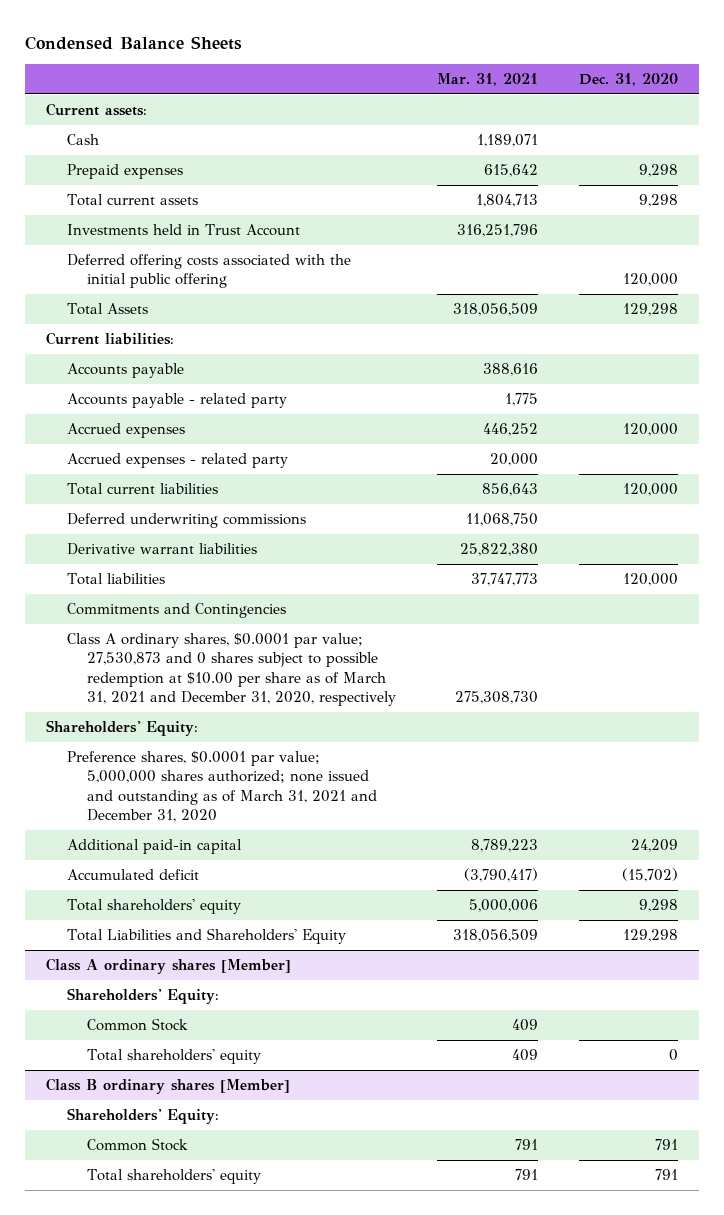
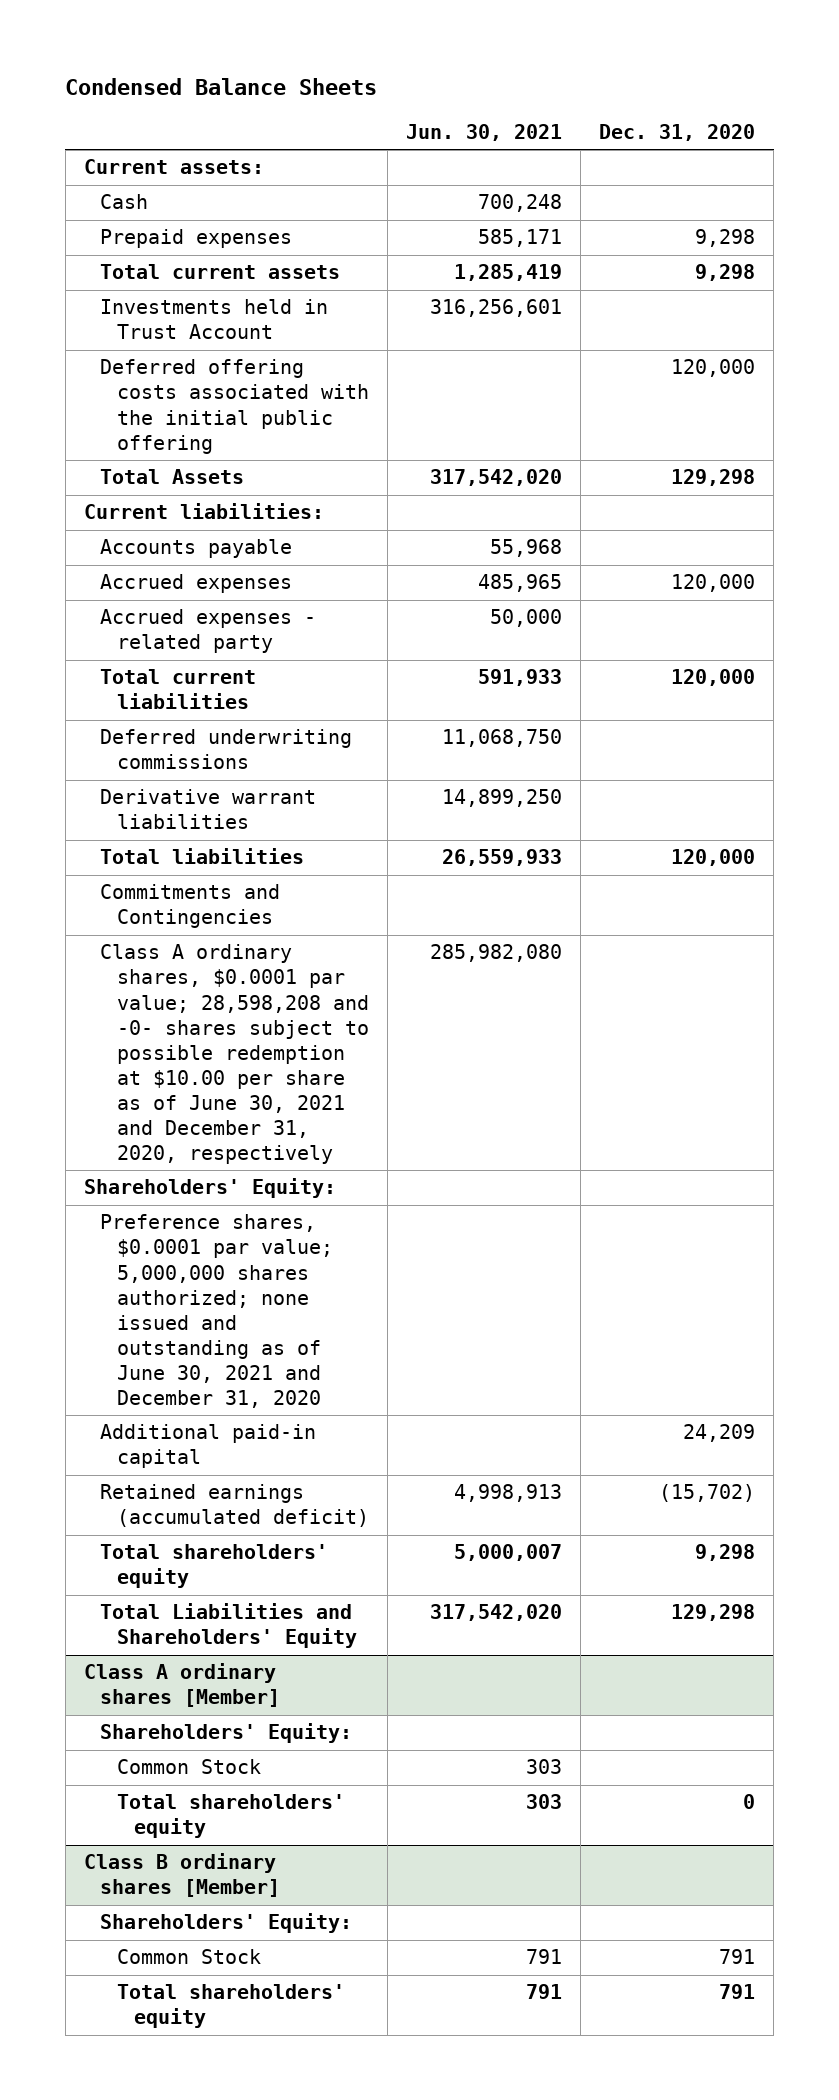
[437,73,539,87] Mar. 31, 2021 -> none
none -> [406,124,563,142] Jun. 30, 2021
[66,393,287,409] Accounts payable - related party -> none
[66,633,397,706] Class A ordinary shares, $0.0001 par value; 27,530,873 and 0 shares subject to possible redemption at $10.00 per share as of March 31, 2021 and December 31, 2020, respectively -> [100,944,370,1164] Class A ordinary shares, $0.0001 par value; 28,598,208 and -0- shares subject to possible redemption at $10.00 per share as of June 30, 2021 and December 31, 2020, respectively
[66,751,378,822] Preference shares, $0.0001 par value; 5,000,000 shares authorized; none issued and outstanding as of March 31, 2021 and December 31, 2020 -> [100,1214,334,1408] Preference shares, $0.0001 par value; 5,000,000 shares authorized; none issued and outstanding as of June 30, 2021 and December 31, 2020
[66,869,199,881] Accumulated deficit -> [100,1484,370,1528] Retained earnings (accumulated deficit)

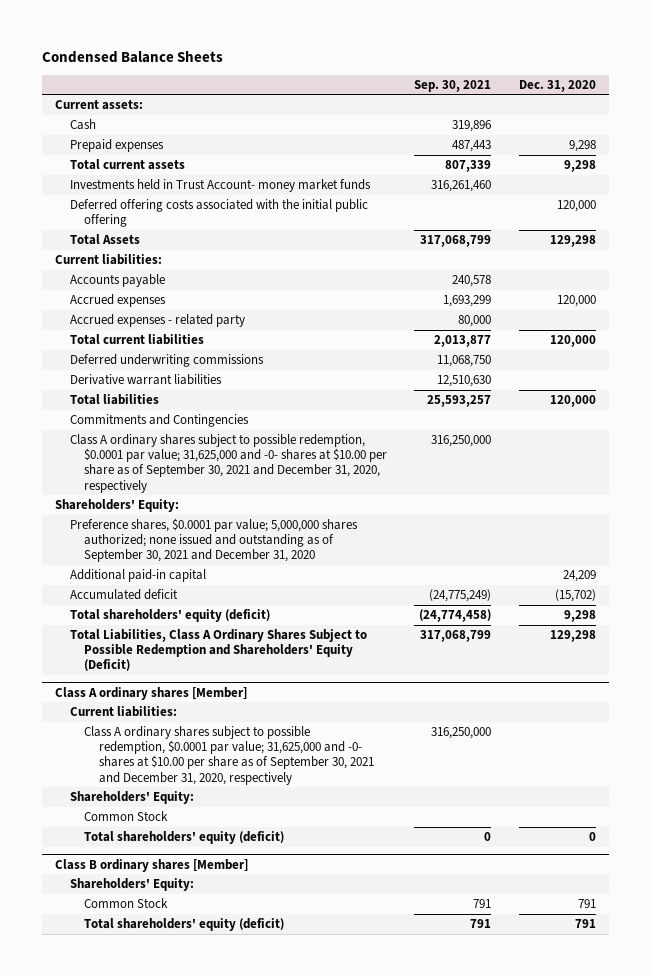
[406,124,563,142] Jun. 30, 2021 -> none
none -> [414,79,492,92] Sep. 30, 2021
[100,299,329,340] Investments held in Trust Account -> [69,179,371,193] Investments held in Trust Account- money market funds
[100,944,370,1164] Class A ordinary shares, $0.0001 par value; 28,598,208 and -0- shares subject to possible redemption at $10.00 per share as of June 30, 2021 and December 31, 2020, respectively -> [69,434,388,493] Class A ordinary shares subject to possible redemption, $0.0001 par value; 31,625,000 and -0- shares at $10.00 per share as of September 30, 2021 and December 31, 2020, respectively
[100,1214,334,1408] Preference shares, $0.0001 par value; 5,000,000 shares authorized; none issued and outstanding as of June 30, 2021 and December 31, 2020 -> [69,518,358,563] Preference shares, $0.0001 par value; 5,000,000 shares authorized; none issued and outstanding as of September 30, 2021 and December 31, 2020
[100,1484,370,1528] Retained earnings (accumulated deficit) -> [69,589,178,601] Accumulated deficit
[100,1544,329,1589] Total shareholders' equity -> [69,609,270,623] Total shareholders' equity (deficit)
[100,1603,358,1649] Total Liabilities and Shareholders' Equity -> [69,629,367,672] Total Liabilities, Class A Ordinary Shares Subject to Possible Redemption and Shareholders' Equity (Deficit)
none -> [69,706,177,718] Current liabilities:
none -> [84,726,375,785] Class A ordinary shares subject to possible redemption, $0.0001 par value; 31,625,000 and -0- shares at $10.00 per share as of September 30, 2021 and December 31, 2020, respectively
[117,1794,346,1839] Total shareholders' equity -> [84,831,285,845] Total shareholders' equity (deficit)
[117,1984,346,2029] Total shareholders' equity -> [84,918,285,932] Total shareholders' equity (deficit)

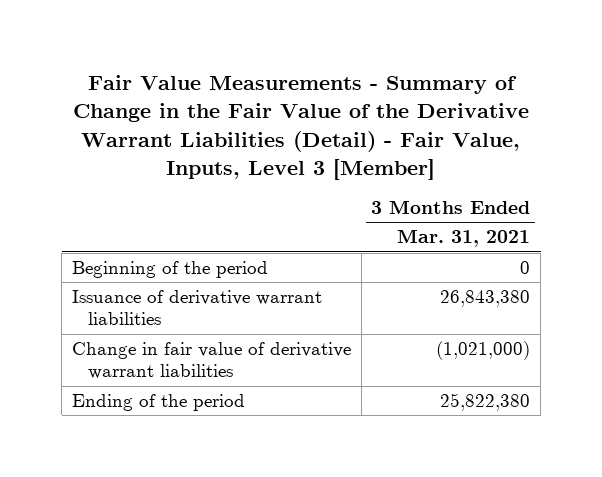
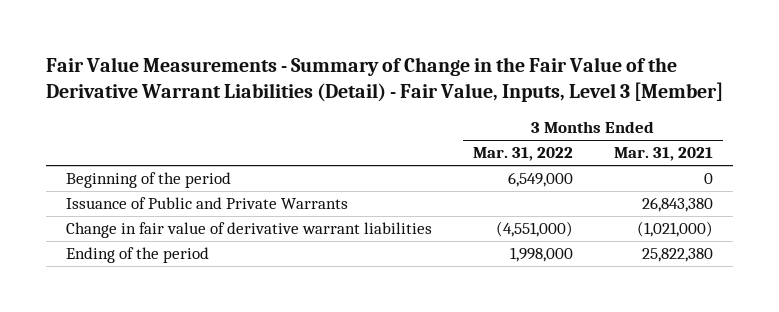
none -> [473,147,574,162] Mar. 31, 2022
[71,289,322,326] Issuance of derivative warrant liabilities -> [66,197,349,210] Issuance of Public and Private Warrants

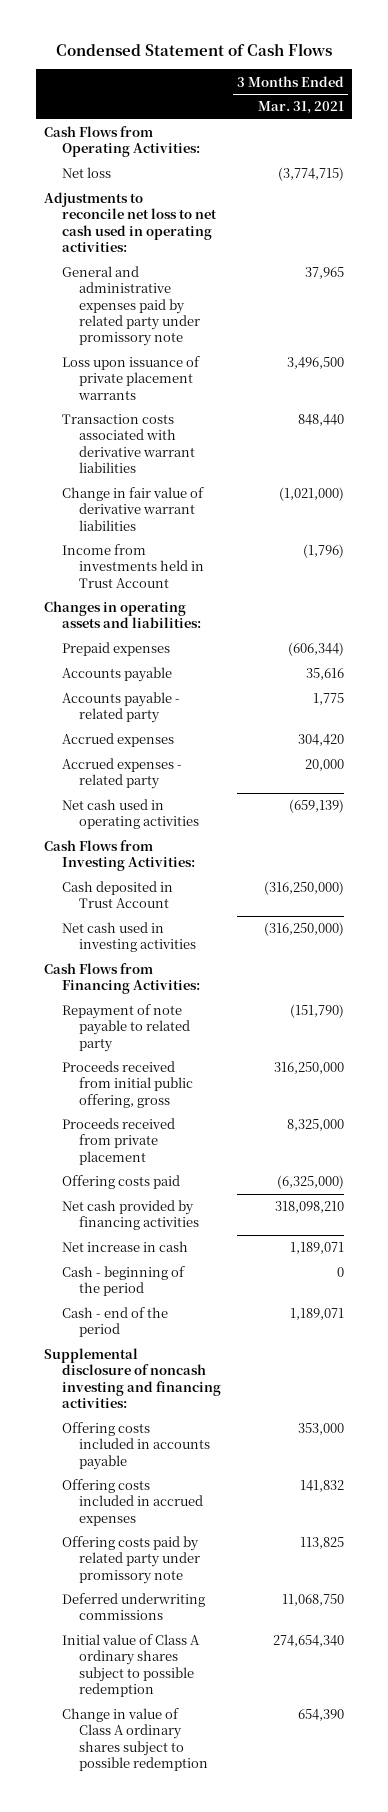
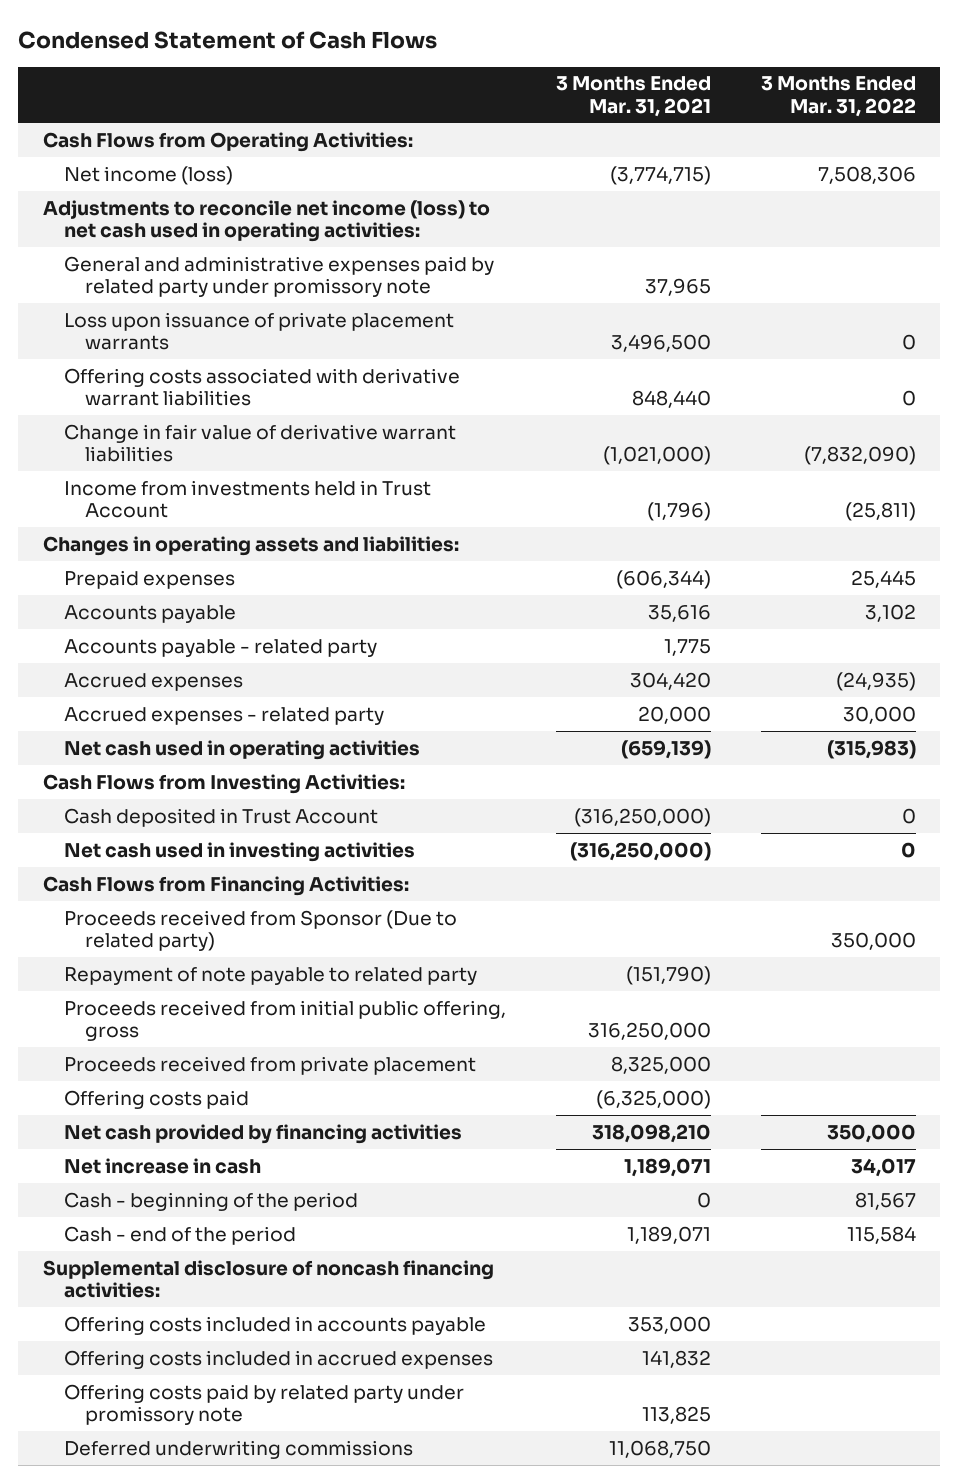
none -> [760,76,916,117] 3 Months Ended Mar. 31, 2022
[61,167,111,179] Net loss -> [63,165,233,185] Net income (loss)
[44,192,217,253] Adjustments to reconcile net loss to net cash used in operating activities: -> [43,199,491,242] Adjustments to reconcile net income (loss) to net cash used in operating activities:
[61,414,195,474] Transaction costs associated with derivative warrant liabilities -> [63,367,460,406] Offering costs associated with derivative warrant liabilities
none -> [63,909,457,951] Proceeds received from Sponsor (Due to related party)
[44,1348,221,1409] Supplemental disclosure of noncash investing and financing activities: -> [43,1259,495,1298] Supplemental disclosure of noncash financing activities:
[61,1634,200,1698] Initial value of Class A ordinary shares subject to possible redemption -> none
[61,1708,208,1772] Change in value of Class A ordinary shares subject to possible redemption -> none

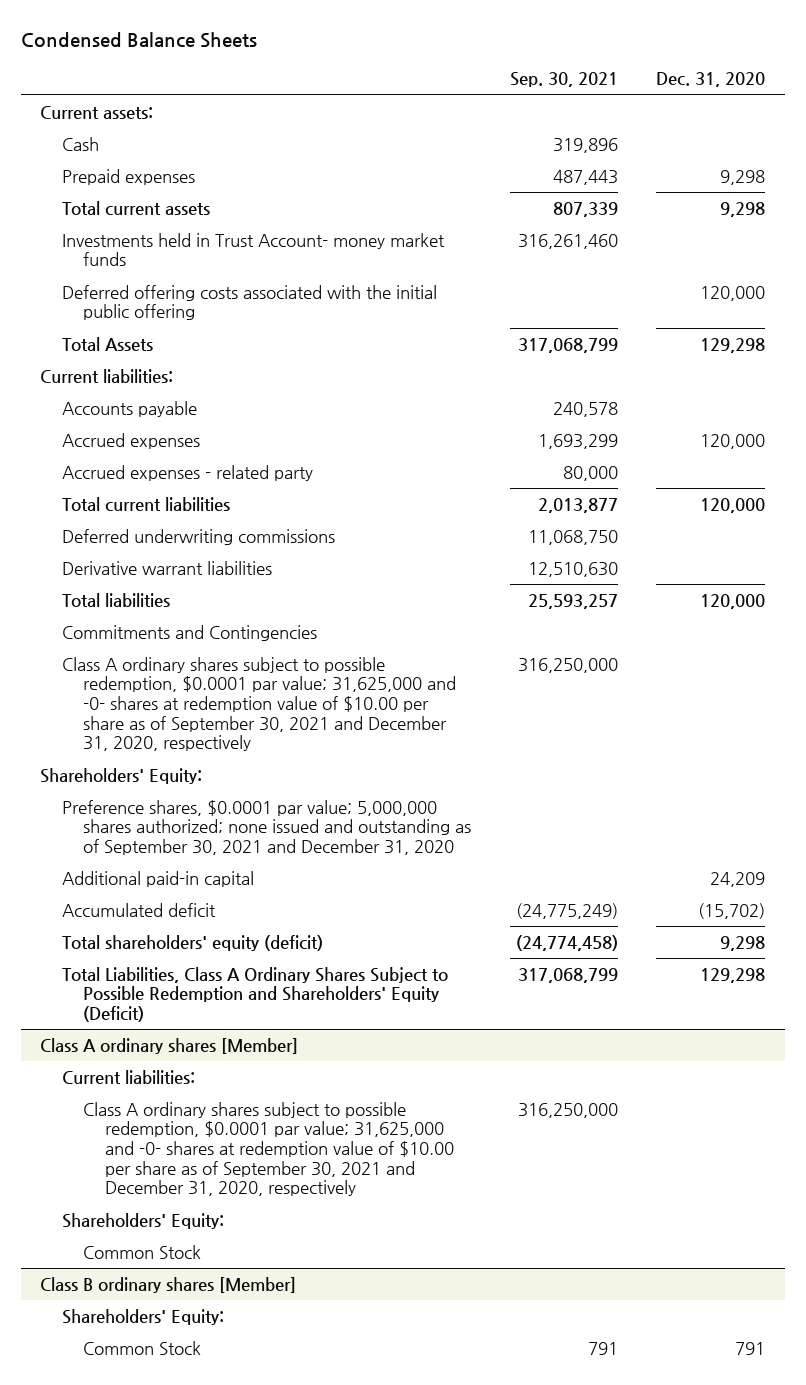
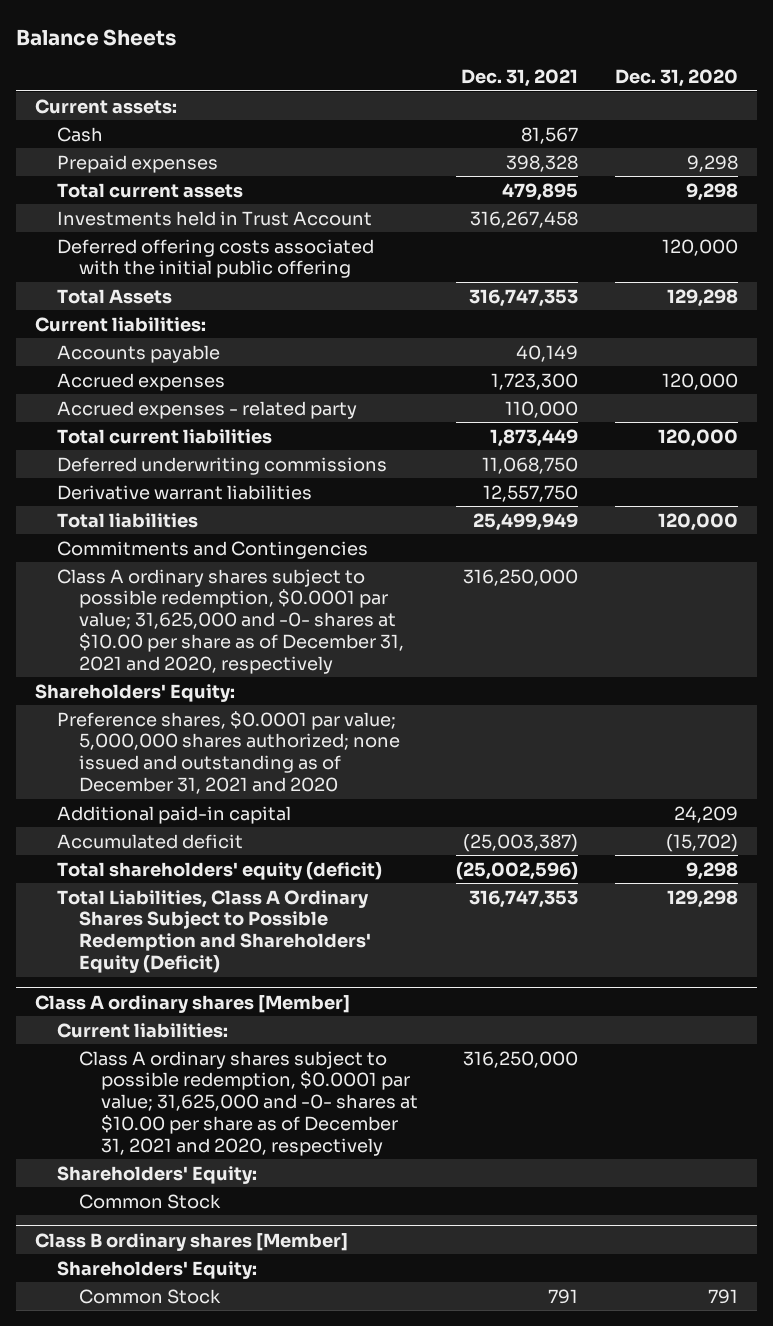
[20,32,257,49] Condensed Balance Sheets -> [16,28,177,46] Balance Sheets
[509,72,618,88] Sep. 30, 2021 -> none
none -> [460,69,578,88] Dec. 31, 2021
[61,232,445,267] Investments held in Trust Account- money market funds -> [57,210,373,226] Investments held in Trust Account
[61,656,457,752] Class A ordinary shares subject to possible redemption, $0.0001 par value; 31,625,000 and -0- shares at redemption value of $10.00 per share as of September 30, 2021 and December 31, 2020, respectively -> [57,568,405,674] Class A ordinary shares subject to possible redemption, $0.0001 par value; 31,625,000 and -0- shares at $10.00 per share as of December 31, 2021 and 2020, respectively
[61,799,472,856] Preference shares, $0.0001 par value; 5,000,000 shares authorized; none issued and outstanding as of September 30, 2021 and December 31, 2020 -> [57,710,401,794] Preference shares, $0.0001 par value; 5,000,000 shares authorized; none issued and outstanding as of December 31, 2021 and 2020
[83,1101,454,1197] Class A ordinary shares subject to possible redemption, $0.0001 par value; 31,625,000 and -0- shares at redemption value of $10.00 per share as of September 30, 2021 and December 31, 2020, respectively -> [79,1050,419,1156] Class A ordinary shares subject to possible redemption, $0.0001 par value; 31,625,000 and -0- shares at $10.00 per share as of December 31, 2021 and 2020, respectively

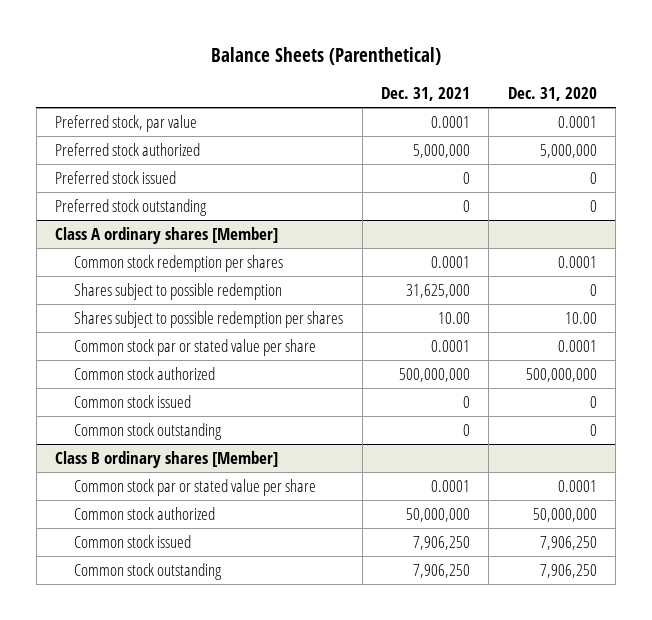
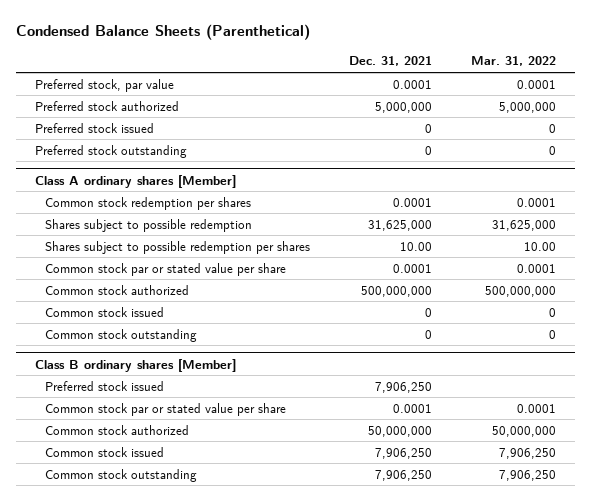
[210,47,441,66] Balance Sheets (Parenthetical) -> [15,24,310,41] Condensed Balance Sheets (Parenthetical)
[507,86,597,101] Dec. 31, 2020 -> none
none -> [470,56,556,67] Mar. 31, 2022
none -> [44,380,164,391] Preferred stock issued

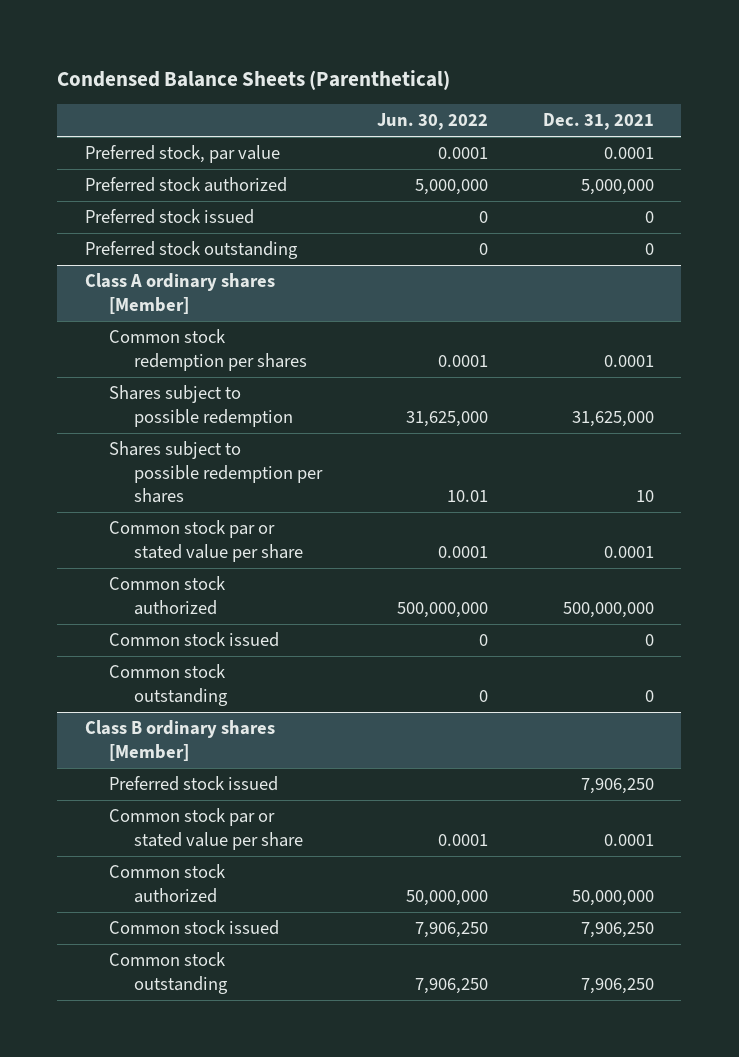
[470,56,556,67] Mar. 31, 2022 -> none
none -> [376,113,488,131] Jun. 30, 2022
[399,241,432,251] 10.00 -> [635,490,654,503] 10

